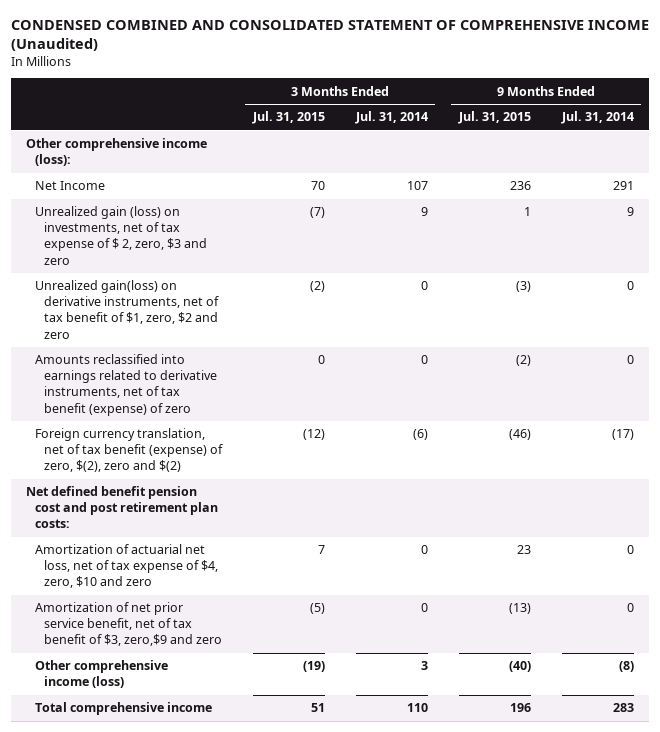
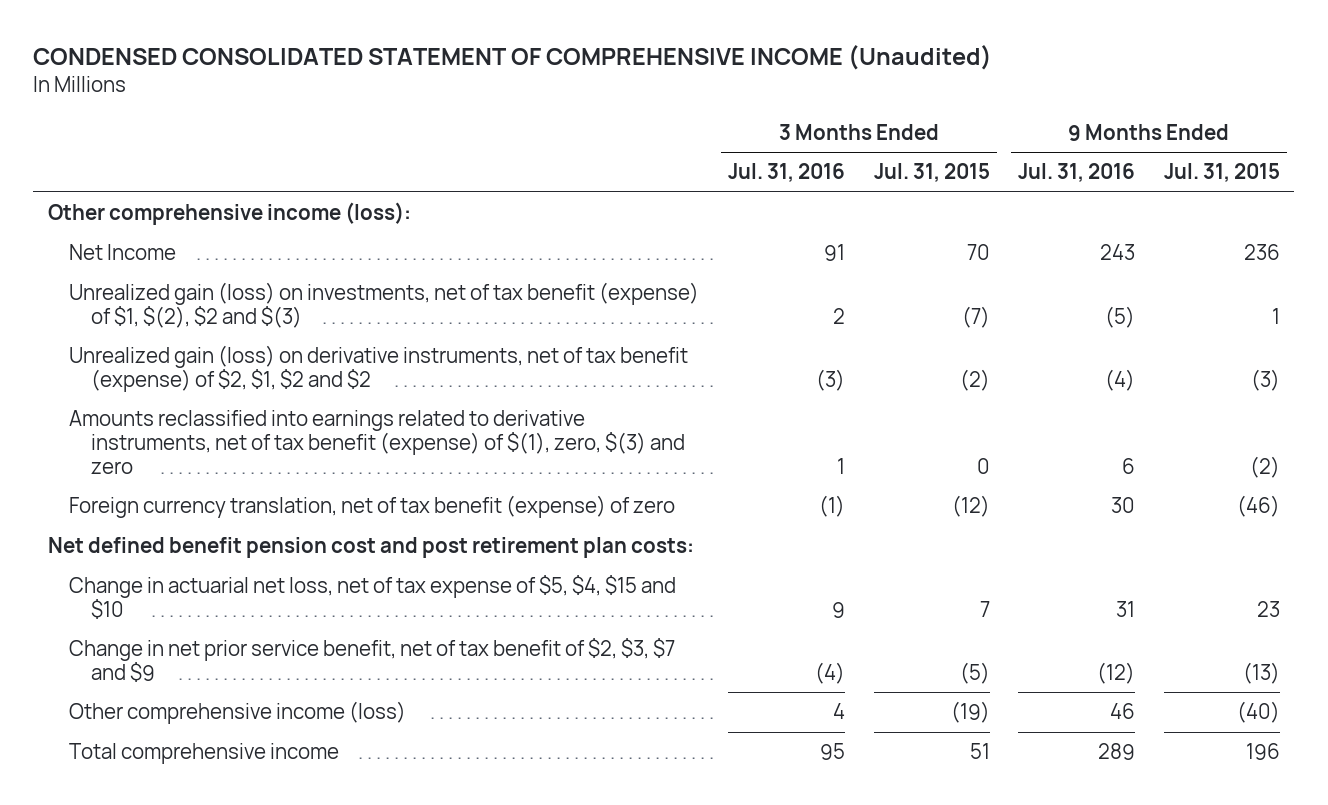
[10,19,649,52] CONDENSED COMBINED AND CONSOLIDATED STATEMENT OF COMPREHENSIVE INCOME (Unaudited) -> [33,45,993,71] CONDENSED CONSOLIDATED STATEMENT OF COMPREHENSIVE INCOME (Unaudited)
[354,111,428,125] Jul. 31, 2014 -> none
[560,111,634,125] Jul. 31, 2014 -> none
none -> [728,163,846,183] Jul. 31, 2016
none -> [1018,163,1136,183] Jul. 31, 2016
[34,206,207,265] Unrealized gain (loss) on investments, net of tax expense of $ 2, zero, $3 and zero -> [69,282,700,329] Unrealized gain (loss) on investments, net of tax benefit (expense) of $1, $(2), $2 and $(3)
[34,280,219,339] Unrealized gain(loss) on derivative instruments, net of tax benefit of $1, zero, $2 and zero -> [69,345,689,393] Unrealized gain (loss) on derivative instruments, net of tax benefit (expense) of $2, $1, $2 and $2
[34,354,217,416] Amounts reclassified into earnings related to derivative instruments, net of tax benefit (expense) of zero -> [69,410,685,474] Amounts reclassified into earnings related to derivative instruments, net of tax benefit (expense) of $(1), zero, $(3) and zero
[34,428,223,473] Foreign currency translation, net of tax benefit (expense) of zero, $(2), zero and $(2) -> [69,495,676,519] Foreign currency translation, net of tax benefit (expense) of zero
[34,544,218,589] Amortization of actuarial net loss, net of tax expense of $4, zero, $10 and zero -> [69,575,677,620] Change in actuarial net loss, net of tax expense of $5, $4, $15 and $10
[34,602,222,647] Amortization of net prior service benefit, net of tax benefit of $3, zero,$9 and zero -> [69,638,676,683] Change in net prior service benefit, net of tax benefit of $2, $3, $7 and $9

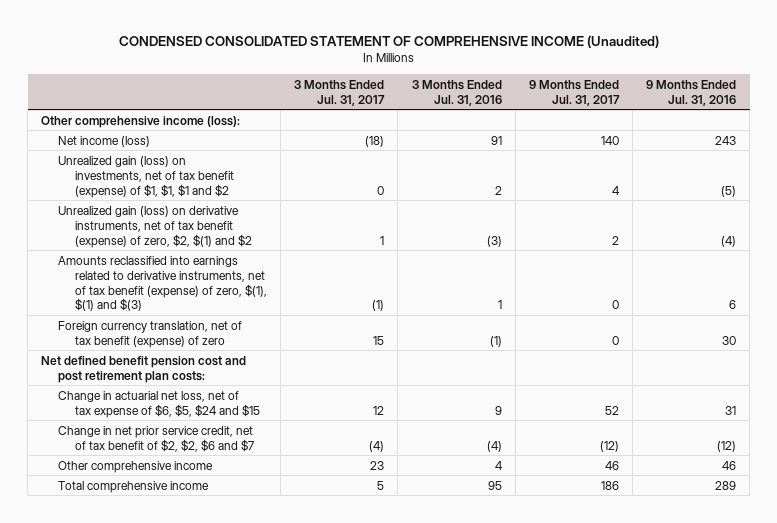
[873,163,990,183] Jul. 31, 2015 -> none
[1163,163,1280,183] Jul. 31, 2015 -> none
none -> [294,79,386,106] 3 Months Ended Jul. 31, 2017
none -> [528,79,620,106] 9 Months Ended Jul. 31, 2017
[69,244,177,261] Net Income -> [58,135,151,147] Net income (loss)
[69,282,700,329] Unrealized gain (loss) on investments, net of tax benefit (expense) of $1, $(2), $2 and $(3) -> [58,155,234,198] Unrealized gain (loss) on investments, net of tax benefit (expense) of $1, $1, $1 and $2
[69,345,689,393] Unrealized gain (loss) on derivative instruments, net of tax benefit (expense) of $2, $1, $2 and $2 -> [58,205,252,248] Unrealized gain (loss) on derivative instruments, net of tax benefit (expense) of zero, $2, $(1) and $2
[69,410,685,474] Amounts reclassified into earnings related to derivative instruments, net of tax benefit (expense) of $(1), zero, $(3) and zero -> [58,255,267,312] Amounts reclassified into earnings related to derivative instruments, net of tax benefit (expense) of zero, $(1), $(1) and $(3)
[69,575,677,620] Change in actuarial net loss, net of tax expense of $5, $4, $15 and $10 -> [58,390,260,418] Change in actuarial net loss, net of tax expense of $6, $5, $24 and $15
[69,638,676,683] Change in net prior service benefit, net of tax benefit of $2, $3, $7 and $9 -> [58,425,254,452] Change in net prior service credit, net of tax benefit of $2, $2, $6 and $7
[69,701,407,725] Other comprehensive income (loss) -> [58,460,214,473] Other comprehensive income

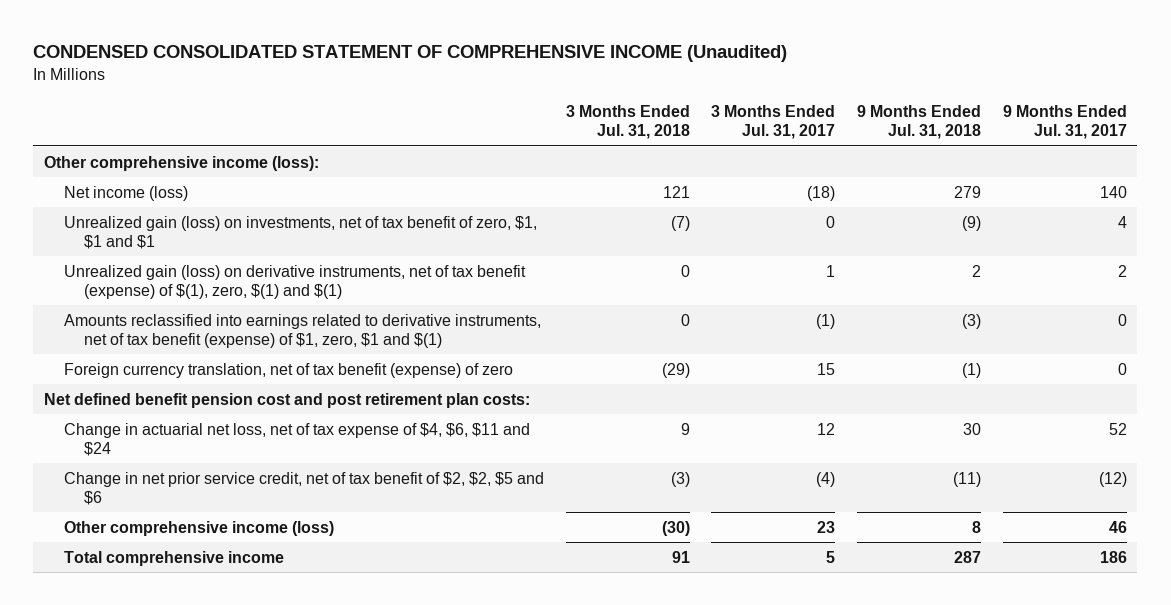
[411,79,502,106] 3 Months Ended Jul. 31, 2016 -> none
[646,79,737,106] 9 Months Ended Jul. 31, 2016 -> none
none -> [565,104,690,140] 3 Months Ended Jul. 31, 2018
none -> [856,104,981,140] 9 Months Ended Jul. 31, 2018
[58,155,234,198] Unrealized gain (loss) on investments, net of tax benefit (expense) of $1, $1, $1 and $2 -> [64,215,538,249] Unrealized gain (loss) on investments, net of tax benefit of zero, $1, $1 and $1
[58,205,252,248] Unrealized gain (loss) on derivative instruments, net of tax benefit (expense) of zero, $2, $(1) and $2 -> [64,264,527,299] Unrealized gain (loss) on derivative instruments, net of tax benefit (expense) of $(1), zero, $(1) and $(1)
[58,255,267,312] Amounts reclassified into earnings related to derivative instruments, net of tax benefit (expense) of zero, $(1), $(1) and $(3) -> [64,313,542,348] Amounts reclassified into earnings related to derivative instruments, net of tax benefit (expense) of $1, zero, $1 and $(1)
[58,390,260,418] Change in actuarial net loss, net of tax expense of $6, $5, $24 and $15 -> [64,422,531,456] Change in actuarial net loss, net of tax expense of $4, $6, $11 and $24
[58,425,254,452] Change in net prior service credit, net of tax benefit of $2, $2, $6 and $7 -> [64,471,545,505] Change in net prior service credit, net of tax benefit of $2, $2, $5 and $6
[58,460,214,473] Other comprehensive income -> [64,520,335,536] Other comprehensive income (loss)

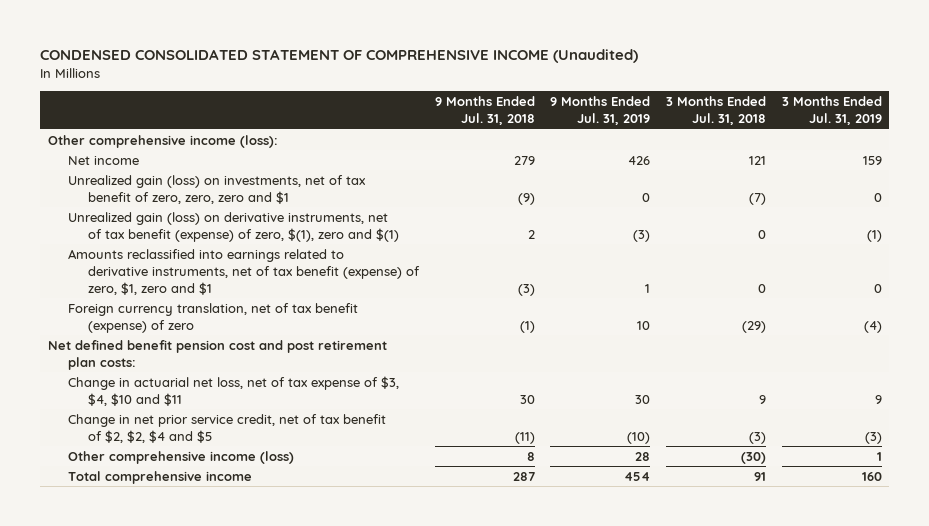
[711,104,836,140] 3 Months Ended Jul. 31, 2017 -> none
[1002,104,1127,140] 9 Months Ended Jul. 31, 2017 -> none
none -> [550,96,651,126] 9 Months Ended Jul. 31, 2019
none -> [781,96,882,126] 3 Months Ended Jul. 31, 2019
[64,185,189,201] Net income (loss) -> [67,155,139,165] Net income
[64,215,538,249] Unrealized gain (loss) on investments, net of tax benefit of zero, $1, $1 and $1 -> [67,174,366,204] Unrealized gain (loss) on investments, net of tax benefit of zero, zero, zero and $1
[64,264,527,299] Unrealized gain (loss) on derivative instruments, net of tax benefit (expense) of $(1), zero, $(1) and $(1) -> [67,211,400,242] Unrealized gain (loss) on derivative instruments, net of tax benefit (expense) of zero, $(1), zero and $(1)
[64,313,542,348] Amounts reclassified into earnings related to derivative instruments, net of tax benefit (expense) of $1, zero, $1 and $(1) -> [67,248,421,295] Amounts reclassified into earnings related to derivative instruments, net of tax benefit (expense) of zero, $1, zero and $1
[64,422,531,456] Change in actuarial net loss, net of tax expense of $4, $6, $11 and $24 -> [67,375,399,406] Change in actuarial net loss, net of tax expense of $3, $4, $10 and $11
[64,471,545,505] Change in net prior service credit, net of tax benefit of $2, $2, $5 and $6 -> [67,413,386,443] Change in net prior service credit, net of tax benefit of $2, $2, $4 and $5

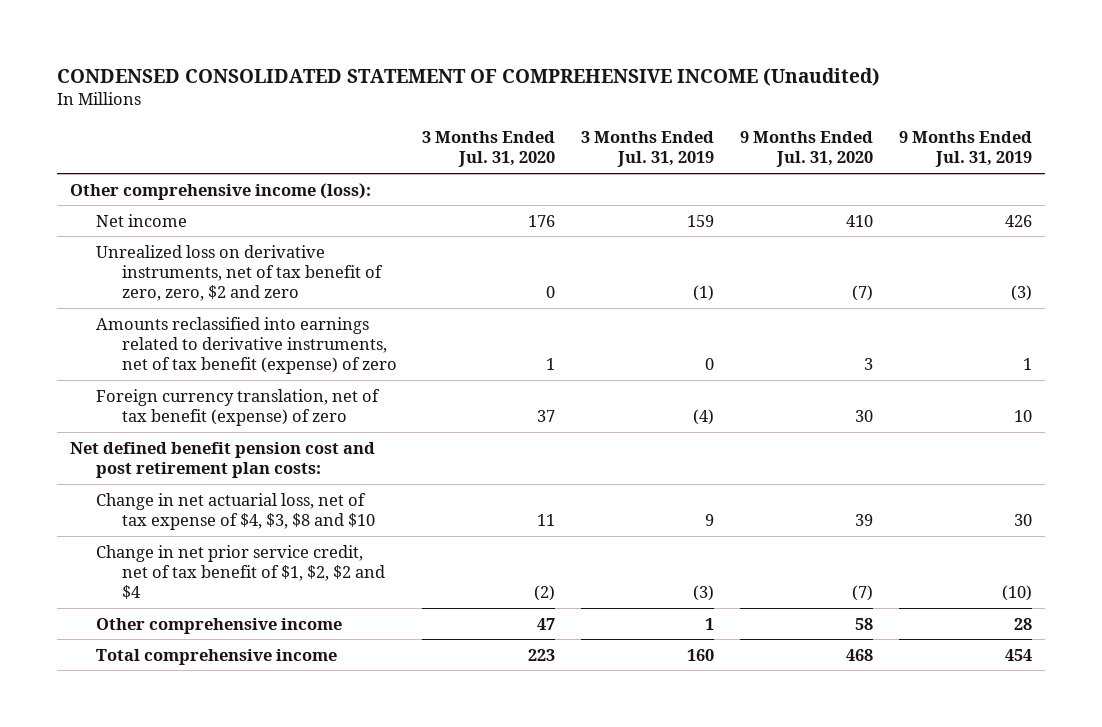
[434,96,535,126] 9 Months Ended Jul. 31, 2018 -> none
[665,96,766,126] 3 Months Ended Jul. 31, 2018 -> none
none -> [422,131,556,168] 3 Months Ended Jul. 31, 2020
none -> [739,131,873,168] 9 Months Ended Jul. 31, 2020
[67,174,366,204] Unrealized gain (loss) on investments, net of tax benefit of zero, zero, zero and $1 -> none
[67,211,400,242] Unrealized gain (loss) on derivative instruments, net of tax benefit (expense) of zero, $(1), zero and $(1) -> [95,244,383,302] Unrealized loss on derivative instruments, net of tax benefit of zero, zero, $2 and zero
[67,248,421,295] Amounts reclassified into earnings related to derivative instruments, net of tax benefit (expense) of zero, $1, zero and $1 -> [95,316,397,375] Amounts reclassified into earnings related to derivative instruments, net of tax benefit (expense) of zero
[67,375,399,406] Change in actuarial net loss, net of tax expense of $3, $4, $10 and $11 -> [95,492,375,530] Change in net actuarial loss, net of tax expense of $4, $3, $8 and $10
[67,413,386,443] Change in net prior service credit, net of tax benefit of $2, $2, $4 and $5 -> [95,544,385,600] Change in net prior service credit, net of tax benefit of $1, $2, $2 and $4
[67,450,294,464] Other comprehensive income (loss) -> [95,617,342,634] Other comprehensive income

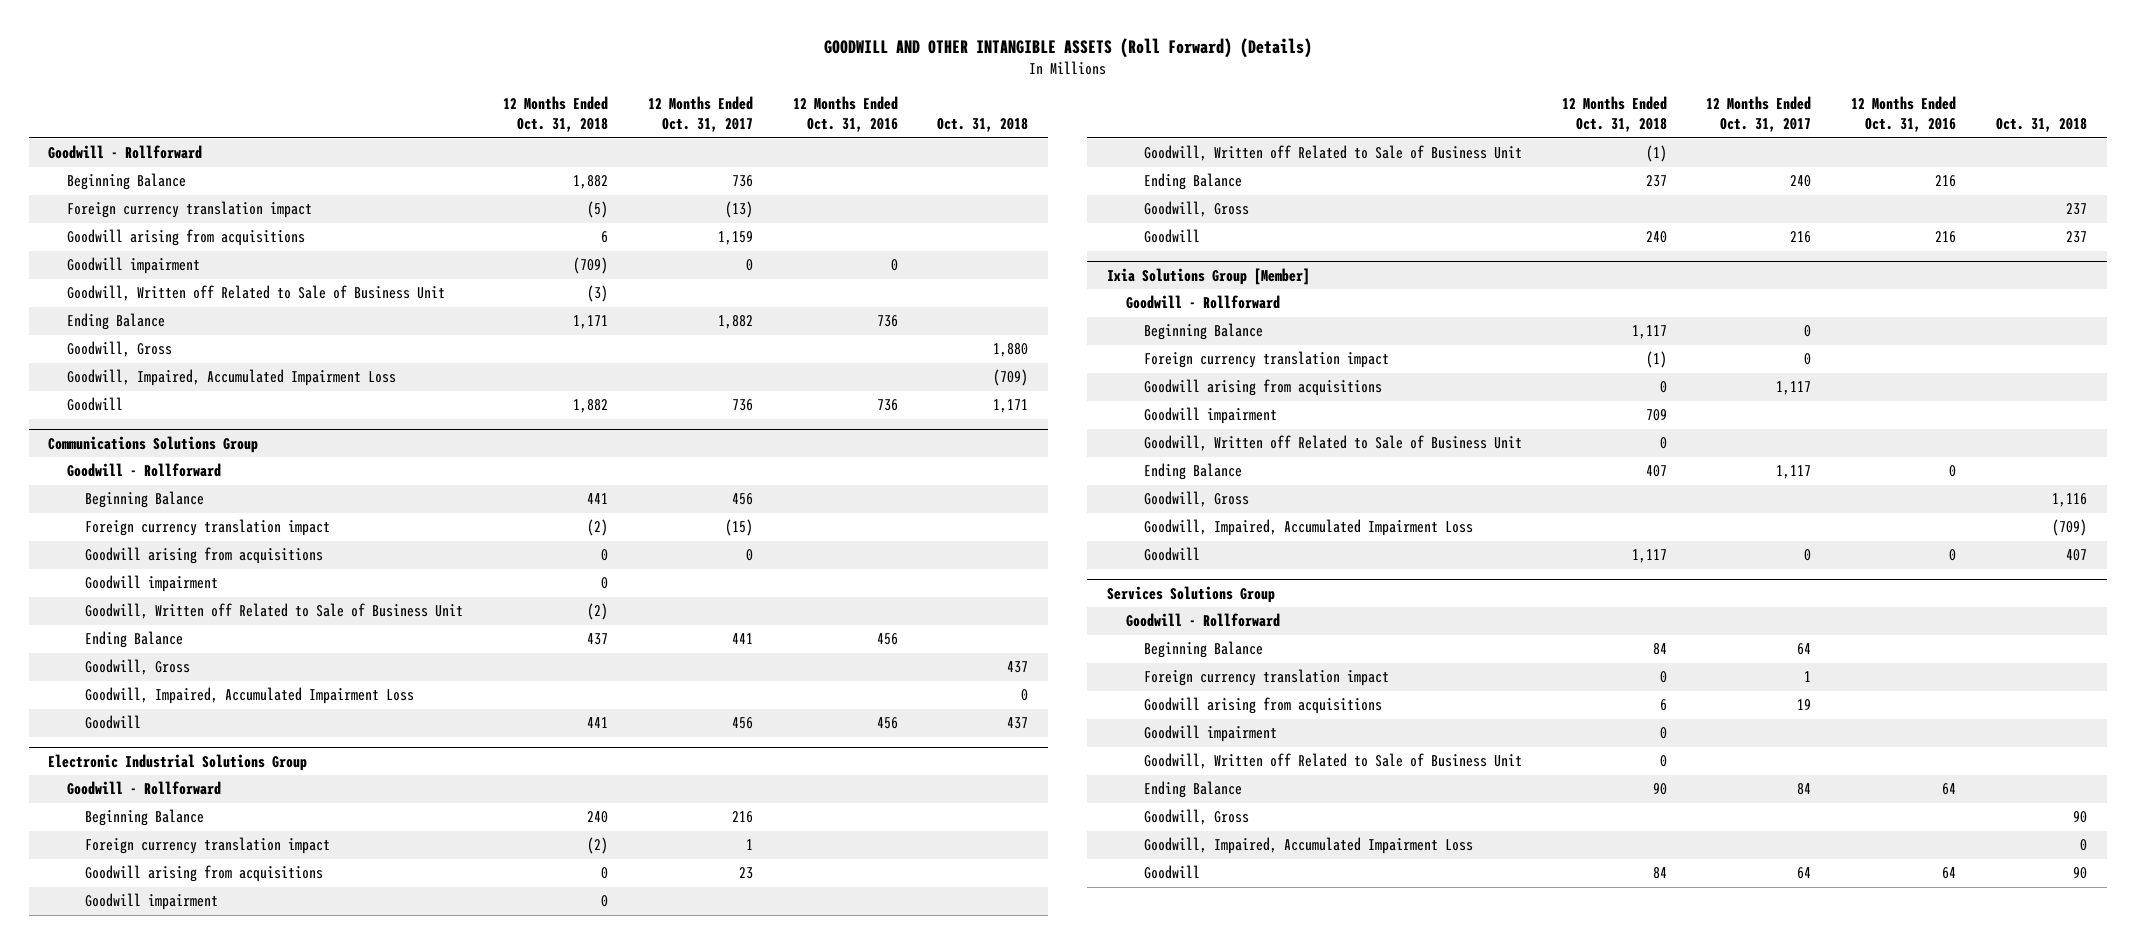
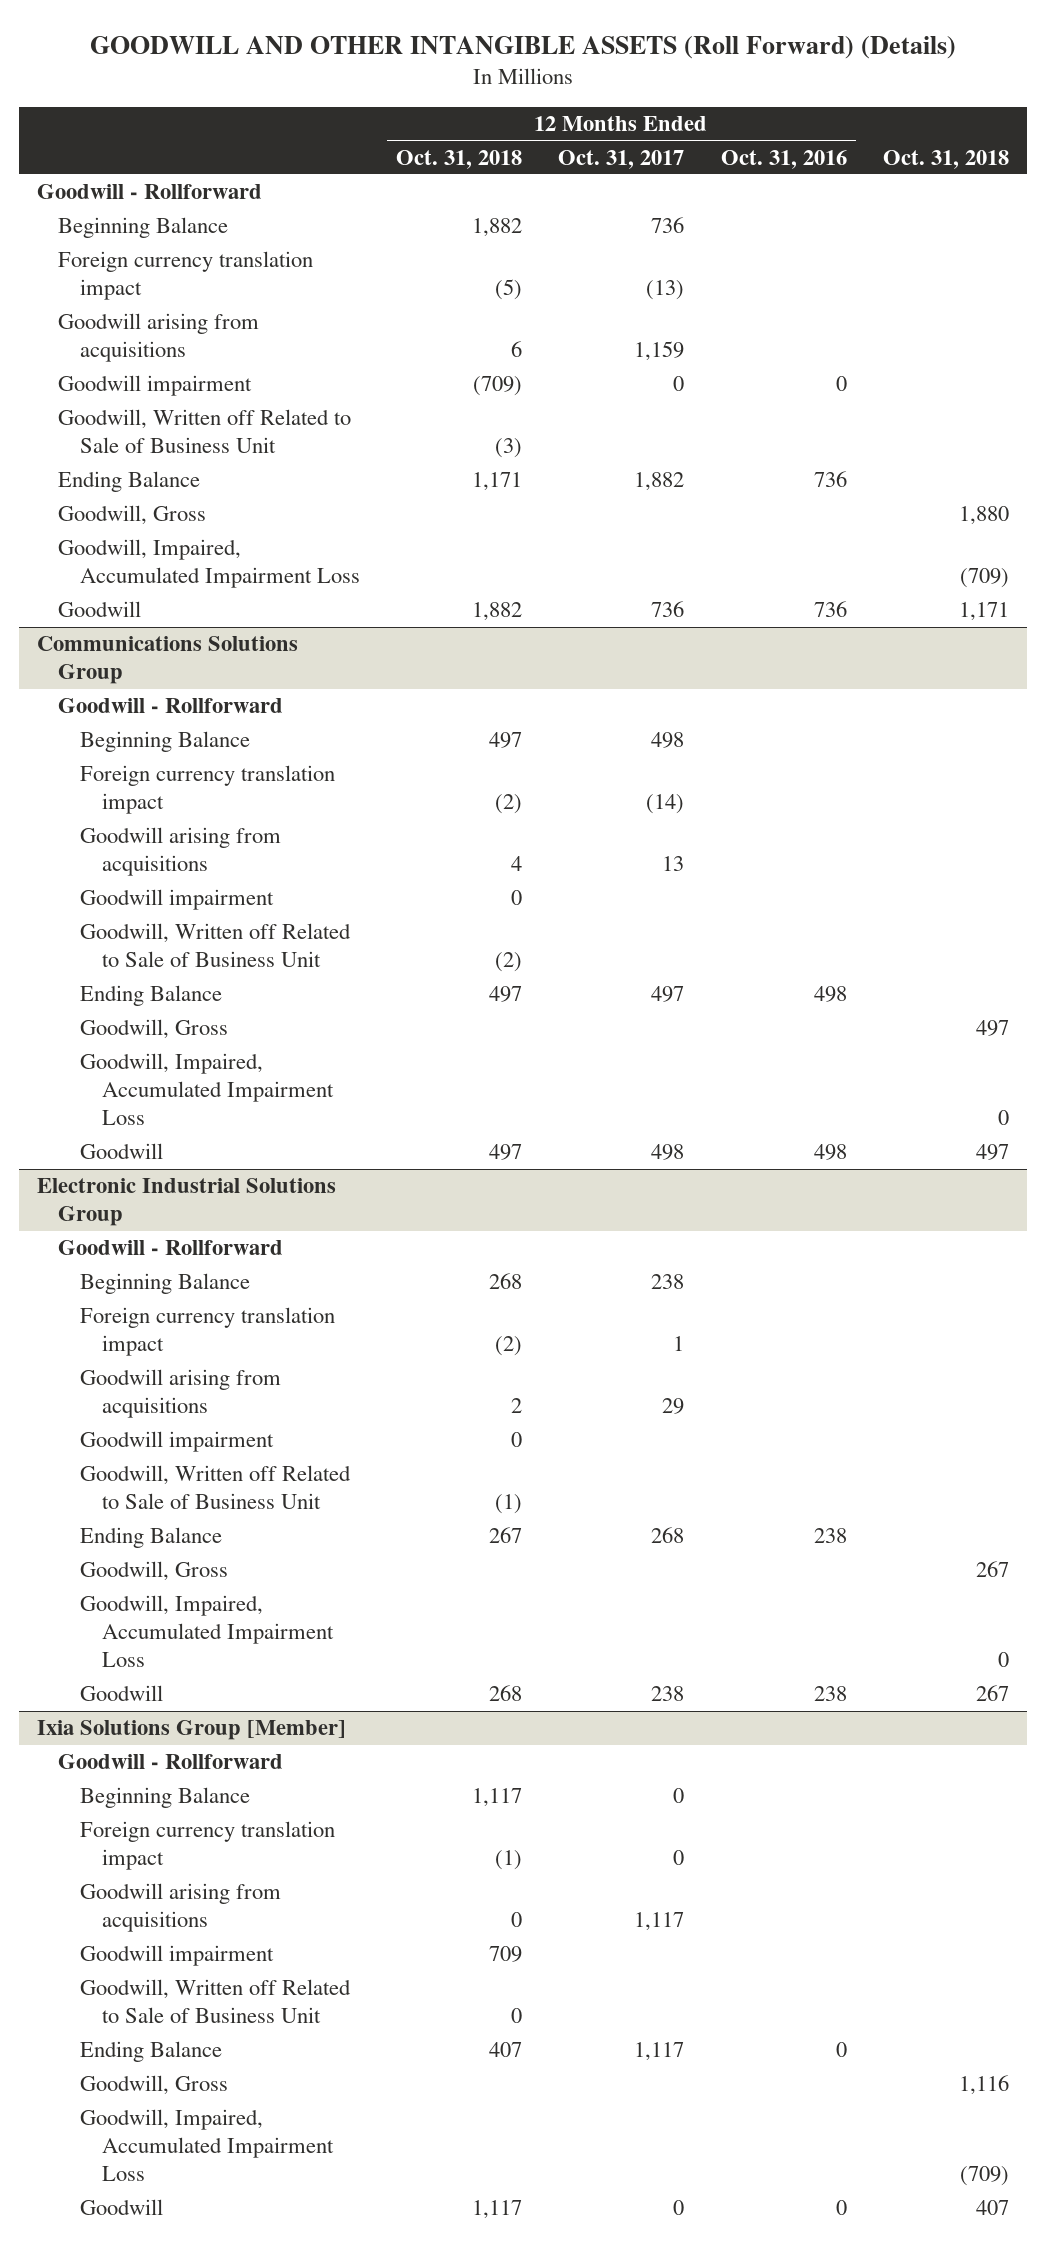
[587,493,609,505] 441 -> [489,732,523,749] 497
[731,493,753,506] 456 -> [651,732,685,749] 498
[724,519,753,537] (15) -> [646,794,685,815] (14)
[601,549,609,562] 0 -> [511,856,523,872] 4
[745,549,753,562] 0 -> [662,856,685,872] 13
[587,633,609,646] 437 -> [489,986,523,1003] 497
[731,633,753,645] 441 -> [651,986,685,1003] 497
[876,633,898,646] 456 -> [813,986,847,1003] 498
[1007,661,1029,674] 437 -> [975,1020,1009,1037] 497
[587,717,609,729] 441 -> [489,1144,523,1161] 497
[731,717,753,730] 456 -> [651,1144,685,1161] 498
[876,717,898,730] 456 -> [813,1144,847,1161] 498
[1007,717,1029,730] 437 -> [975,1144,1009,1161] 497
[587,811,609,824] 240 -> [489,1273,523,1290] 268
[731,811,753,824] 216 -> [651,1274,685,1290] 238
[601,867,609,880] 0 -> [511,1398,523,1414] 2
[738,867,753,880] 23 -> [662,1398,685,1415] 29
[1645,175,1667,188] 237 -> [489,1527,523,1544] 267
[1790,175,1812,188] 240 -> [651,1527,685,1544] 268
[1935,175,1957,188] 216 -> [813,1528,847,1544] 238
[2065,203,2087,216] 237 -> [975,1561,1009,1578] 267
none -> [80,1595,335,1668] Goodwill, Impaired, Accumulated Impairment Loss
[1645,231,1667,244] 240 -> [489,1685,523,1702] 268
[1790,231,1812,244] 216 -> [651,1686,685,1702] 238
[1935,231,1957,244] 216 -> [813,1686,847,1702] 238
[2065,231,2087,244] 237 -> [975,1685,1009,1702] 267
[1107,585,1276,603] Services Solutions Group -> none
[1125,613,1280,628] Goodwill - Rollforward -> none
[1143,641,1263,659] Beginning Balance -> none
[1143,669,1389,687] Foreign currency translation impact -> none
[1143,697,1382,715] Goodwill arising from acquisitions -> none
[1143,725,1277,743] Goodwill impairment -> none
[1143,753,1522,770] Goodwill, Written off Related to Sale of Business Unit -> none
[1143,781,1242,799] Ending Balance -> none
[1143,809,1249,826] Goodwill, Gross -> none
[1143,837,1473,855] Goodwill, Impaired, Accumulated Impairment Loss -> none
[1143,865,1200,880] Goodwill -> none

